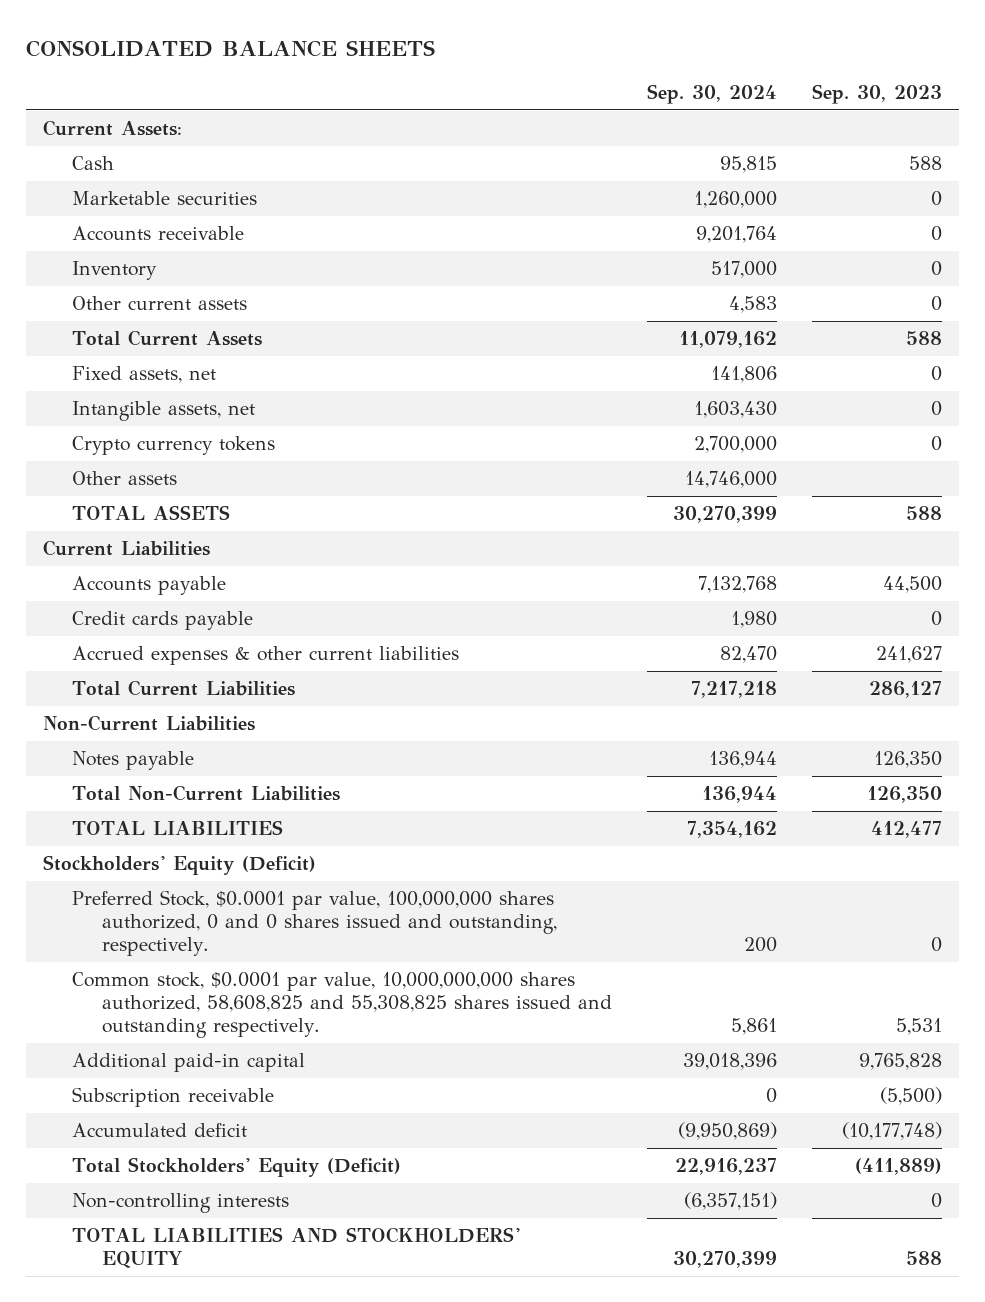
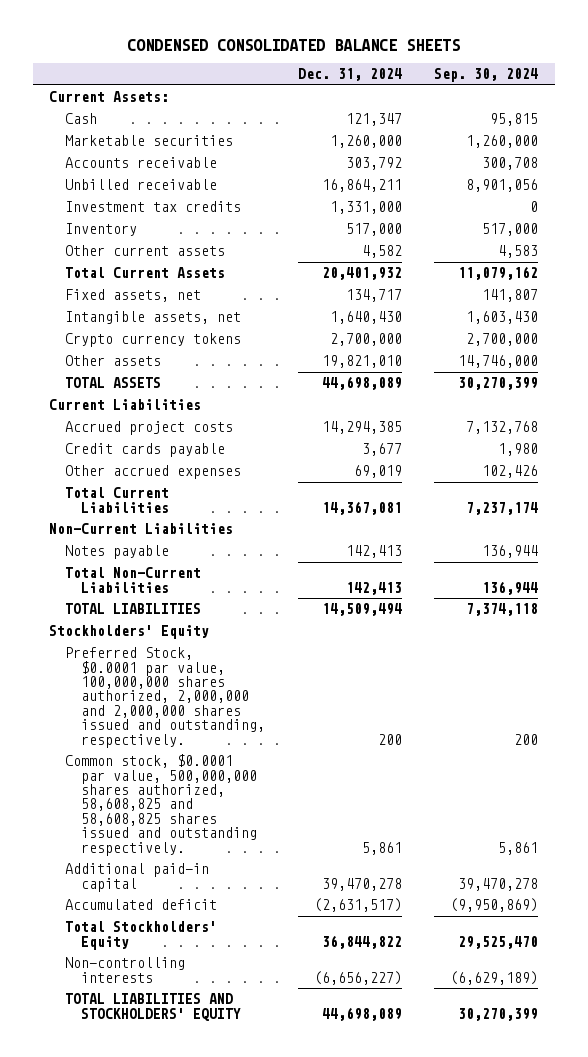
[25,39,435,57] CONSOLIDATED BALANCE SHEETS -> [126,39,460,52] CONDENSED CONSOLIDATED BALANCE SHEETS
[811,83,942,104] Sep. 30, 2023 -> none
none -> [297,68,402,82] Dec. 31, 2024
[695,226,777,244] 9,201,764 -> [482,157,539,171] 300,708
none -> [65,179,218,191] Unbilled receivable
none -> [65,201,242,213] Investment tax credits
[710,366,777,384] 141,806 -> [482,289,539,303] 141,807
[72,576,227,596] Accounts payable -> [65,421,234,436] Accrued project costs
[72,646,460,666] Accrued expenses & other current liabilities -> [65,465,242,480] Other accrued expenses
[719,646,777,664] 82,470 -> [482,465,539,479] 102,426
[690,681,777,699] 7,217,218 -> [466,501,539,515] 7,237,174
[72,1087,275,1108] Subscription receivable -> none
[686,821,777,839] 7,354,162 -> [466,603,539,617] 7,374,118
[43,855,317,876] Stockholders' Equity (Deficit) -> [49,625,210,640] Stockholders' Equity
[72,890,557,957] Preferred Stock, $0.0001 par value, 100,000,000 shares authorized, 0 and 0 shares issued and outstanding, respectively. -> [65,647,265,748] Preferred Stock, $0.0001 par value, 100,000,000 shares authorized, 2,000,000 and 2,000,000 shares issued and outstanding, respectively.
[72,972,612,1039] Common stock, $0.0001 par value, 10,000,000,000 shares authorized, 58,608,825 and 55,308,825 shares issued and outstanding respectively. -> [65,754,257,856] Common stock, $0.0001 par value, 500,000,000 shares authorized, 58,608,825 and 58,608,825 shares issued and outstanding respectively.
[682,1053,777,1071] 39,018,396 -> [458,877,539,891] 39,470,278
[72,1157,402,1178] Total Stockholders' Equity (Deficit) -> [65,921,218,950] Total Stockholders' Equity
[674,1158,777,1176] 22,916,237 -> [458,935,539,949] 29,525,470
[683,1192,777,1211] (6,357,151) -> [450,970,539,985] (6,629,189)

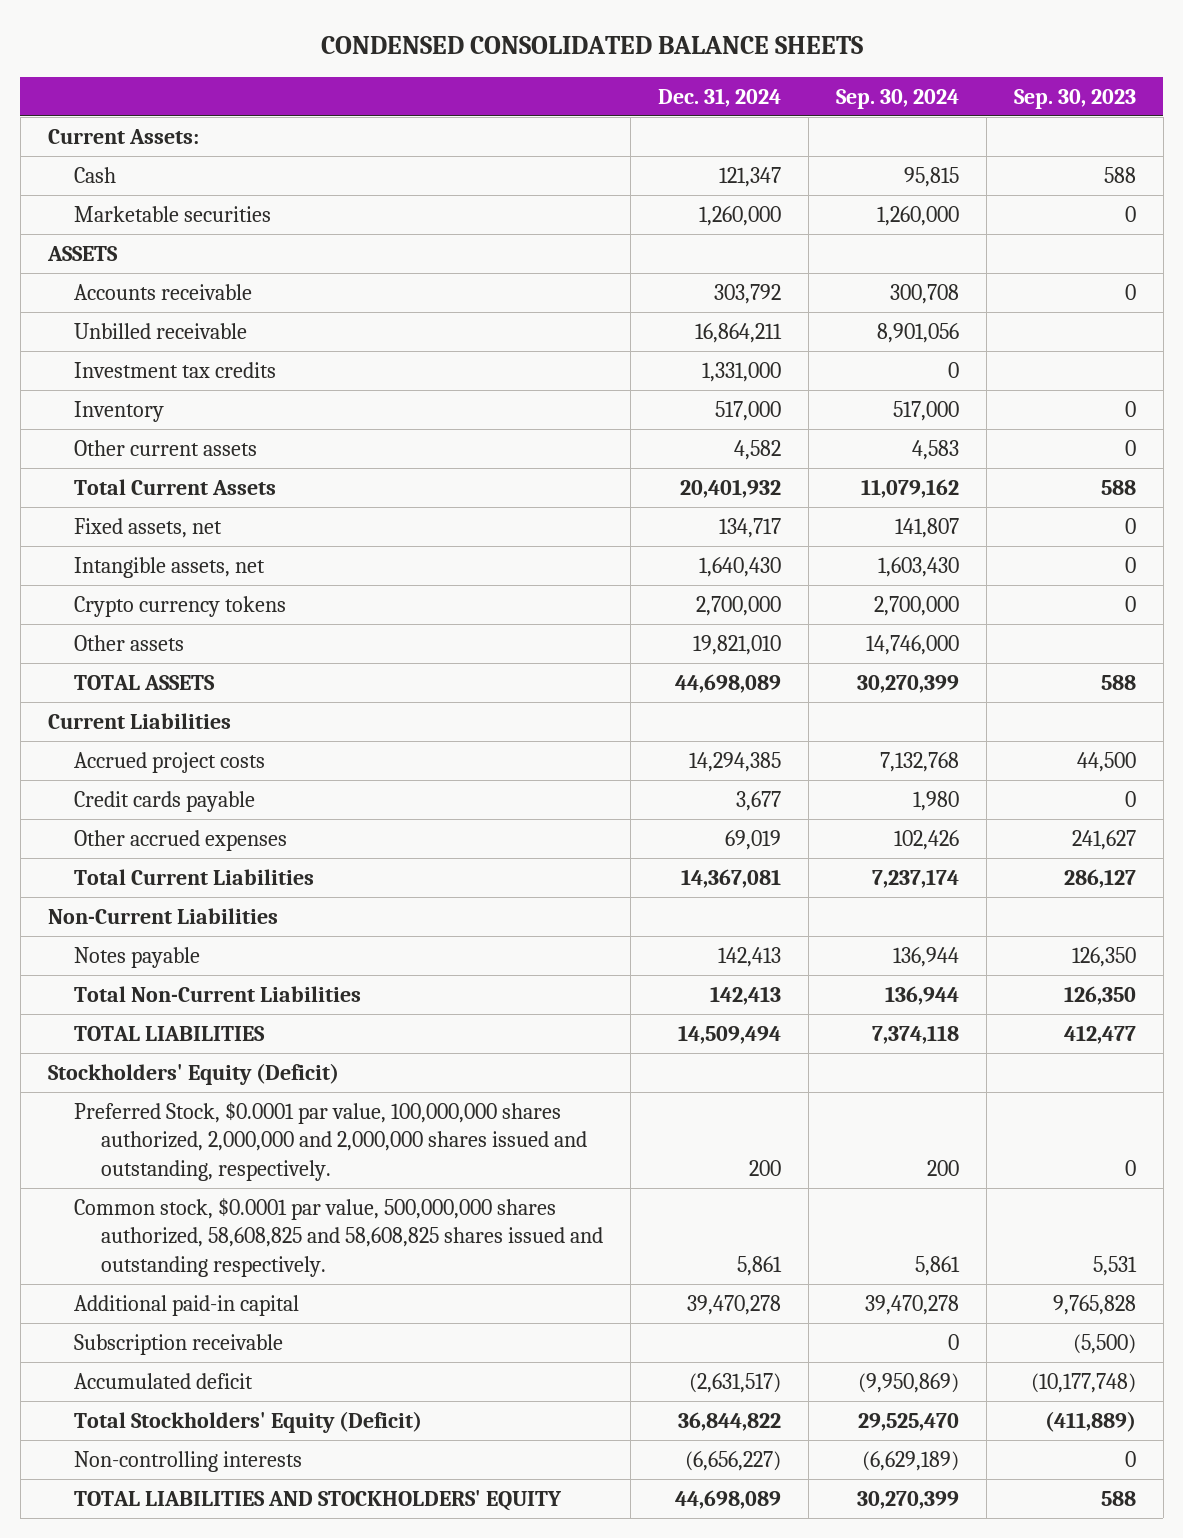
none -> [1013,88,1136,109] Sep. 30, 2023
none -> [46,246,118,262] ASSETS
[49,625,210,640] Stockholders' Equity -> [47,1063,339,1086] Stockholders' Equity (Deficit)
none -> [74,1334,284,1356] Subscription receivable
[65,921,218,950] Total Stockholders' Equity -> [74,1411,423,1434] Total Stockholders' Equity (Deficit)

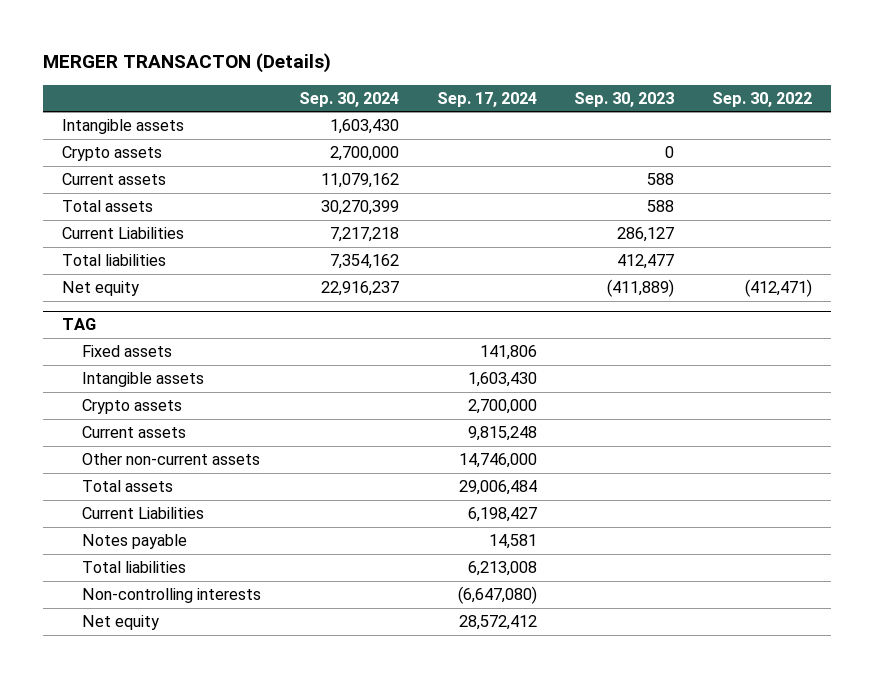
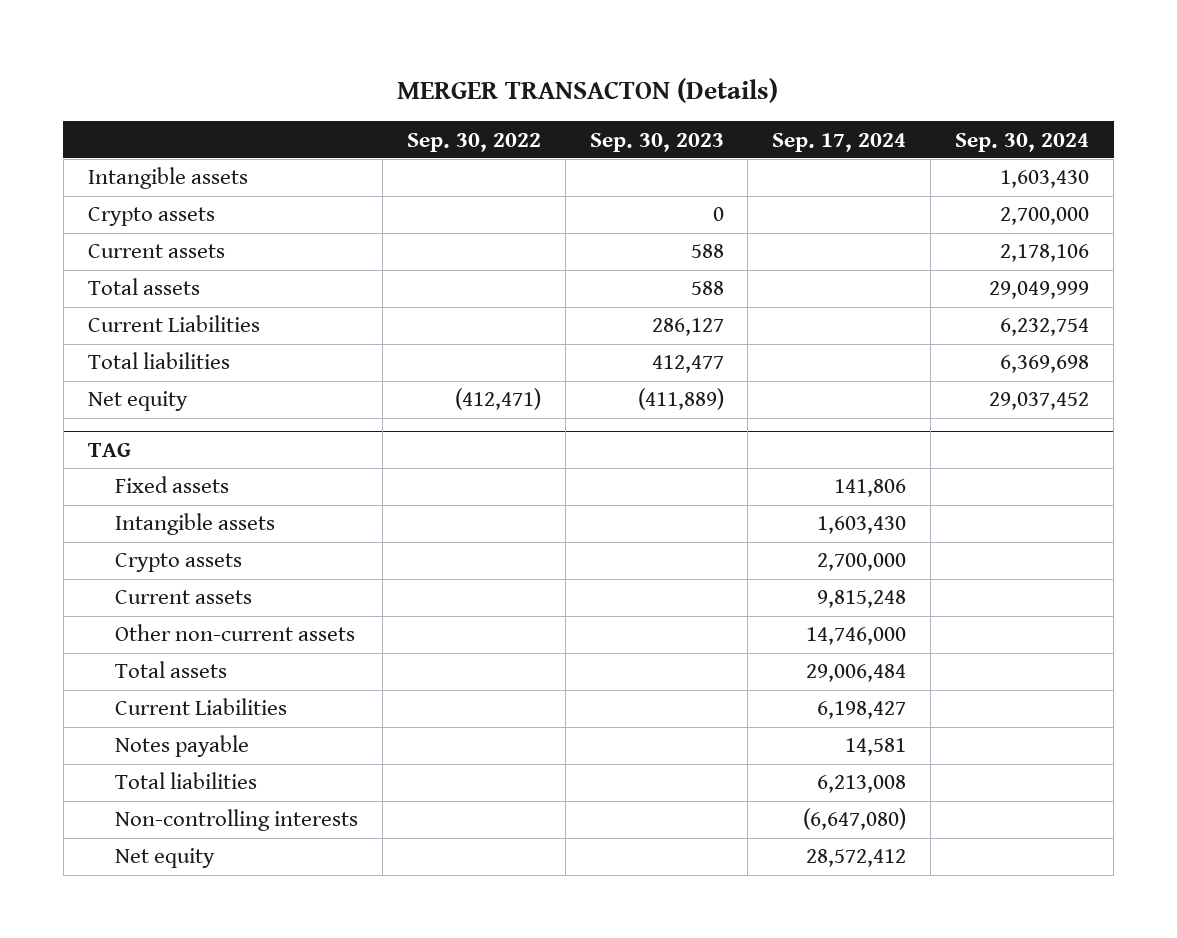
[320,173,399,189] 11,079,162 -> [1000,244,1090,263] 2,178,106
[320,200,399,216] 30,270,399 -> [989,281,1090,300] 29,049,999
[329,227,399,243] 7,217,218 -> [1000,318,1090,337] 6,232,754
[329,254,399,270] 7,354,162 -> [1000,355,1090,374] 6,369,698
[320,281,399,297] 22,916,237 -> [989,392,1090,411] 29,037,452

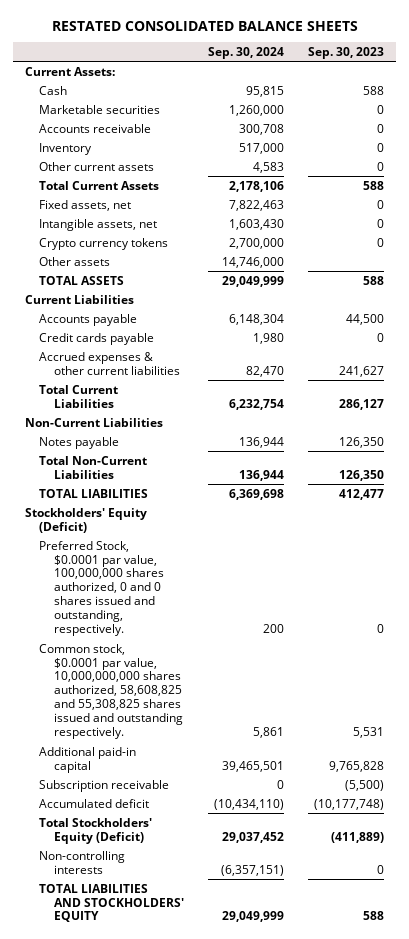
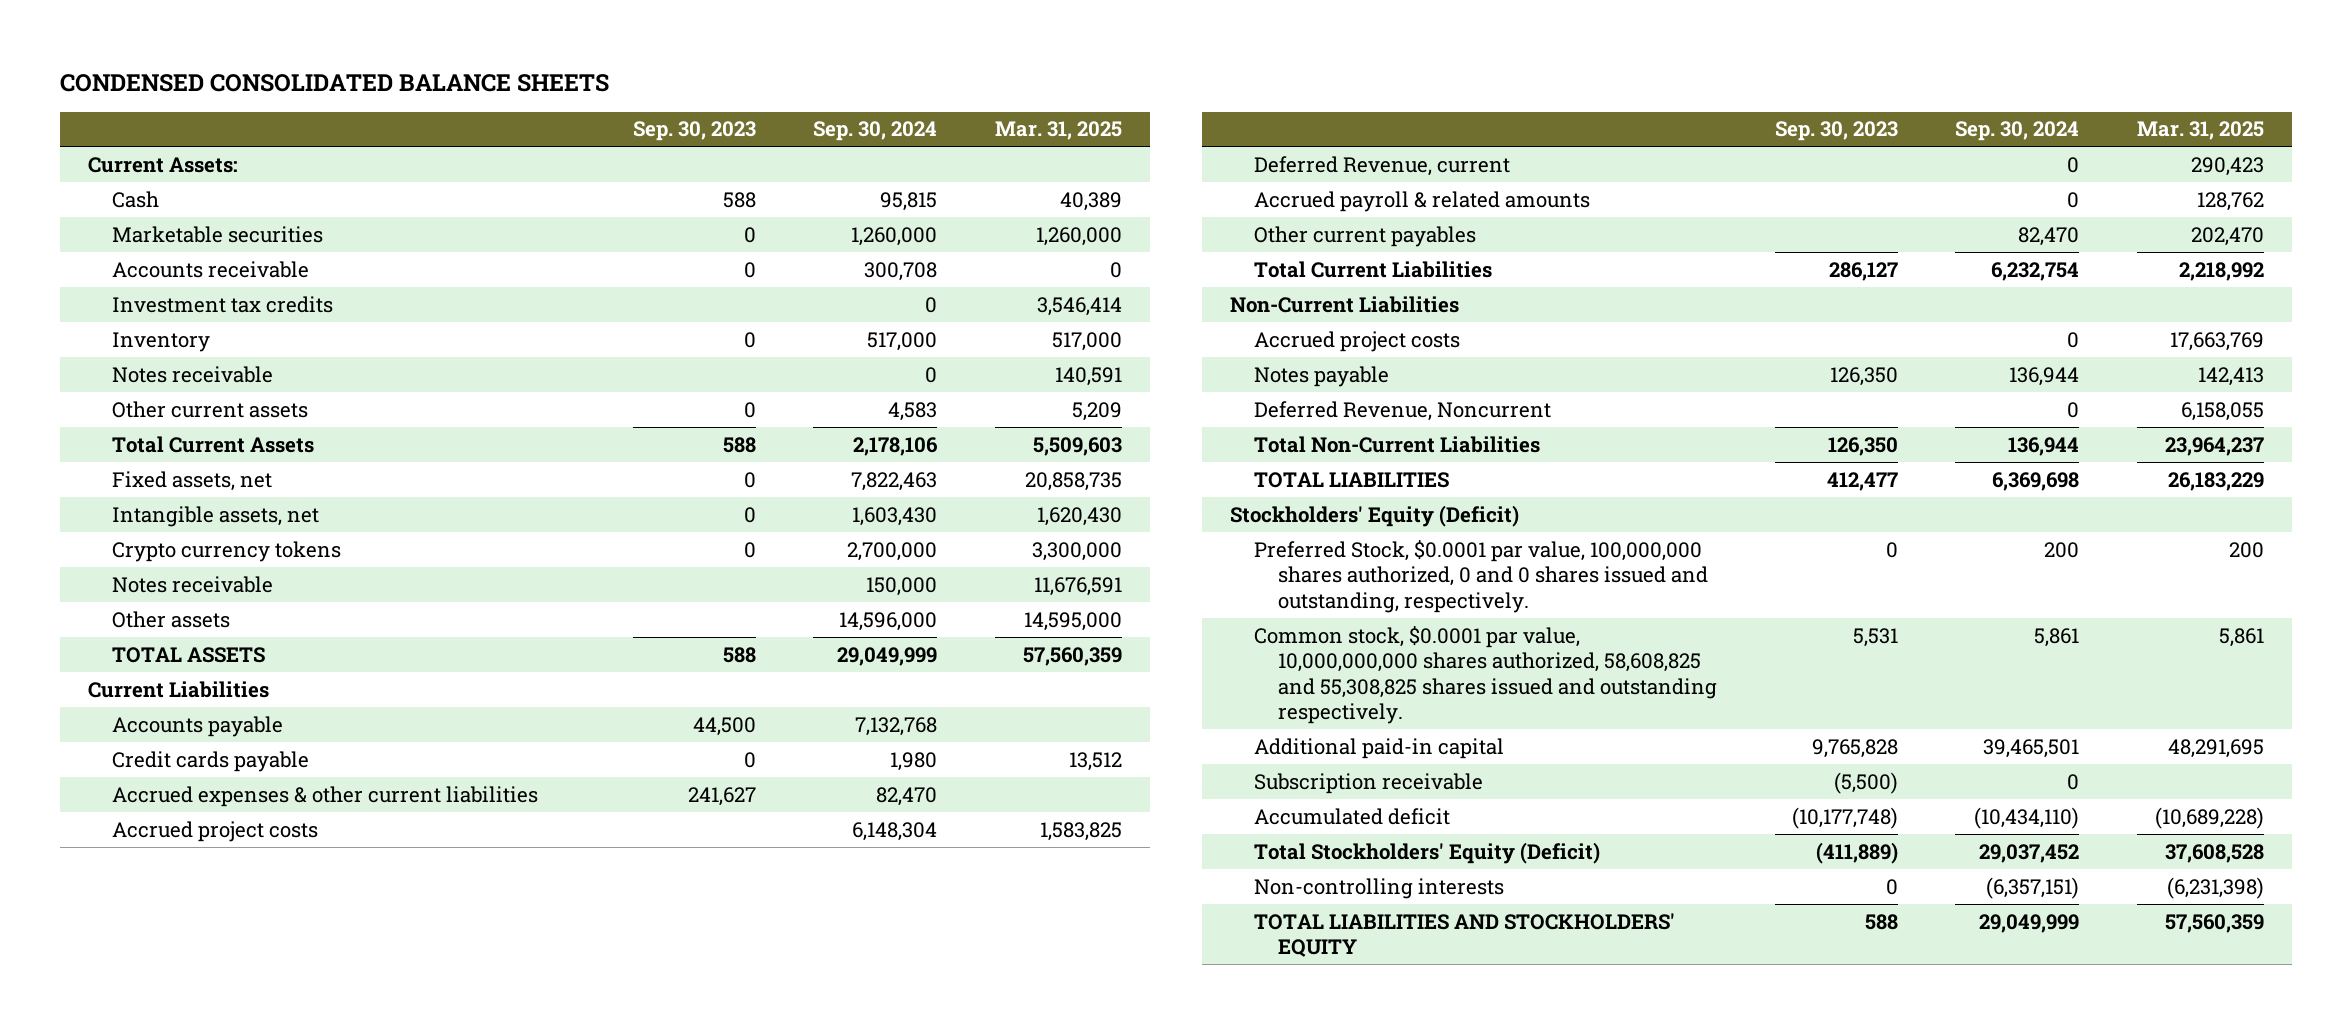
[51,20,358,31] RESTATED CONSOLIDATED BALANCE SHEETS -> [59,74,609,93] CONDENSED CONSOLIDATED BALANCE SHEETS
none -> [994,121,1122,141] Mar. 31, 2025
none -> [112,295,334,313] Investment tax credits
none -> [112,365,274,383] Notes receivable
none -> [112,575,274,593] Notes receivable
[222,256,285,268] 14,746,000 -> [839,611,938,631] 14,596,000
[229,313,285,325] 6,148,304 -> [855,716,938,736] 7,132,768
none -> [112,820,319,842] Accrued project costs
none -> [1254,155,1511,176] Deferred Revenue, current
none -> [1254,190,1591,212] Accrued payroll & related amounts
none -> [1254,225,1477,247] Other current payables
none -> [1254,330,1461,352] Accrued project costs
none -> [1254,400,1552,421] Deferred Revenue, Noncurrent

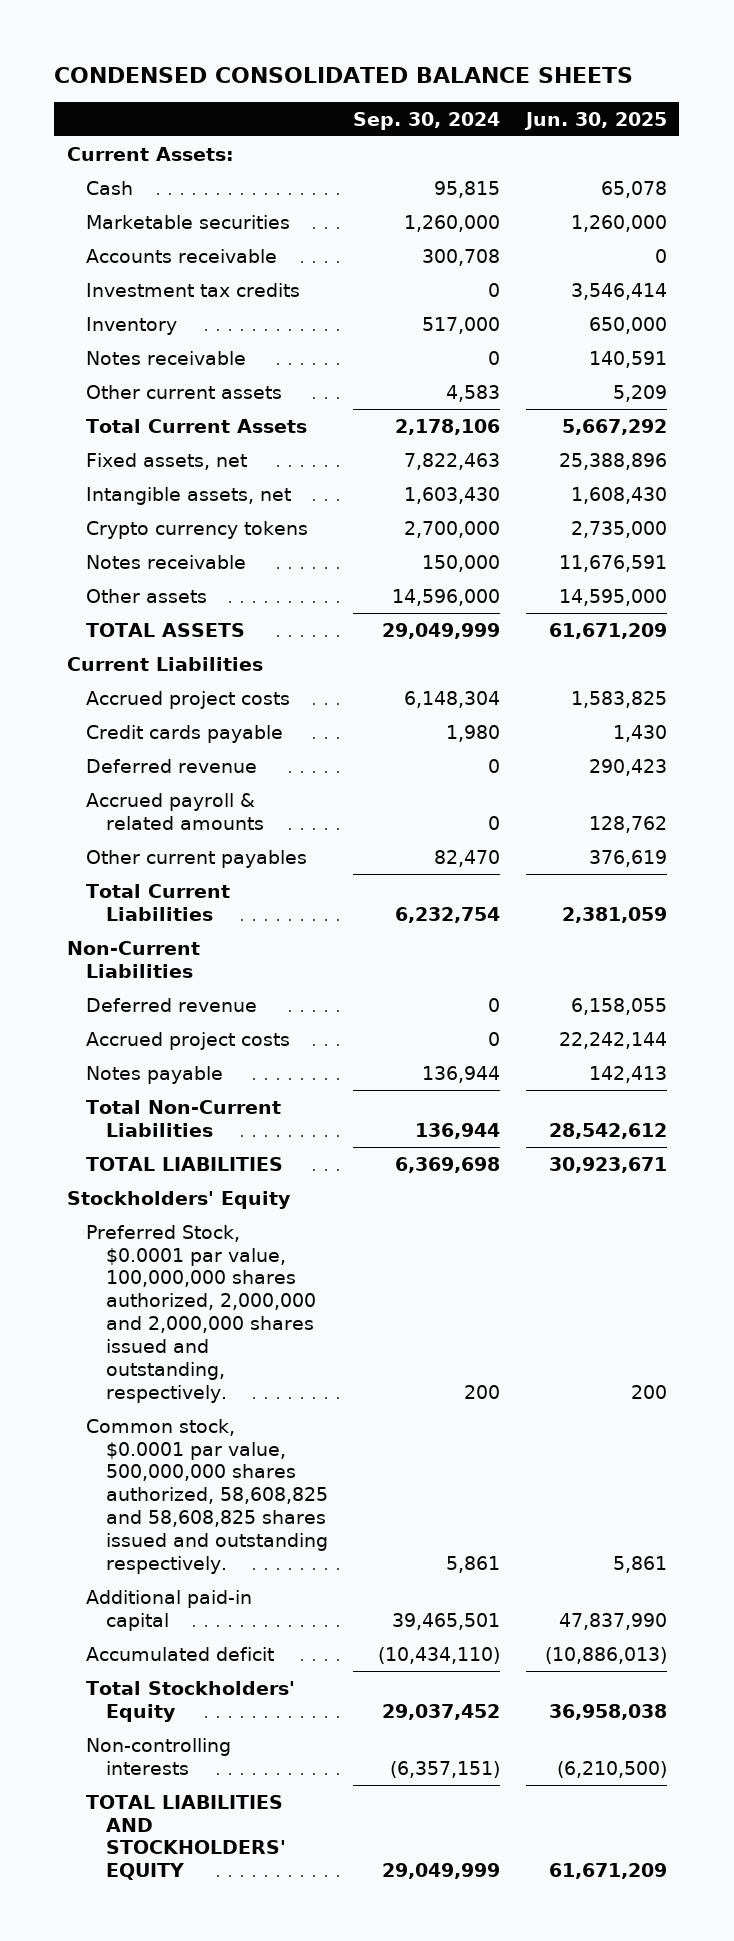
[632,121,756,142] Sep. 30, 2023 -> none
[994,121,1122,141] Mar. 31, 2025 -> none
none -> [523,111,667,130] Jun. 30, 2025
[112,715,284,737] Accounts payable -> none
[112,785,539,807] Accrued expenses & other current liabilities -> none
[112,750,310,772] Credit cards payable -> [86,724,284,743] Credit cards payable
[1254,155,1511,176] Deferred Revenue, current -> [86,758,258,773] Deferred revenue
none -> [86,997,258,1012] Deferred revenue
[1254,400,1552,421] Deferred Revenue, Noncurrent -> none
[1230,504,1520,527] Stockholders' Equity (Deficit) -> [66,1190,291,1209] Stockholders' Equity
[1254,539,1709,613] Preferred Stock, $0.0001 par value, 100,000,000 shares authorized, 0 and 0 shares issued and outstanding, respectively. -> [86,1224,316,1403] Preferred Stock, $0.0001 par value, 100,000,000 shares authorized, 2,000,000 and 2,000,000 shares issued and outstanding, respectively.
[1254,625,1718,725] Common stock, $0.0001 par value, 10,000,000,000 shares authorized, 58,608,825 and 55,308,825 shares issued and outstanding respectively. -> [86,1418,328,1574] Common stock, $0.0001 par value, 500,000,000 shares authorized, 58,608,825 and 58,608,825 shares issued and outstanding respectively.
[1254,772,1484,794] Subscription receivable -> none
[1254,841,1601,864] Total Stockholders' Equity (Deficit) -> [86,1680,296,1722] Total Stockholders' Equity

